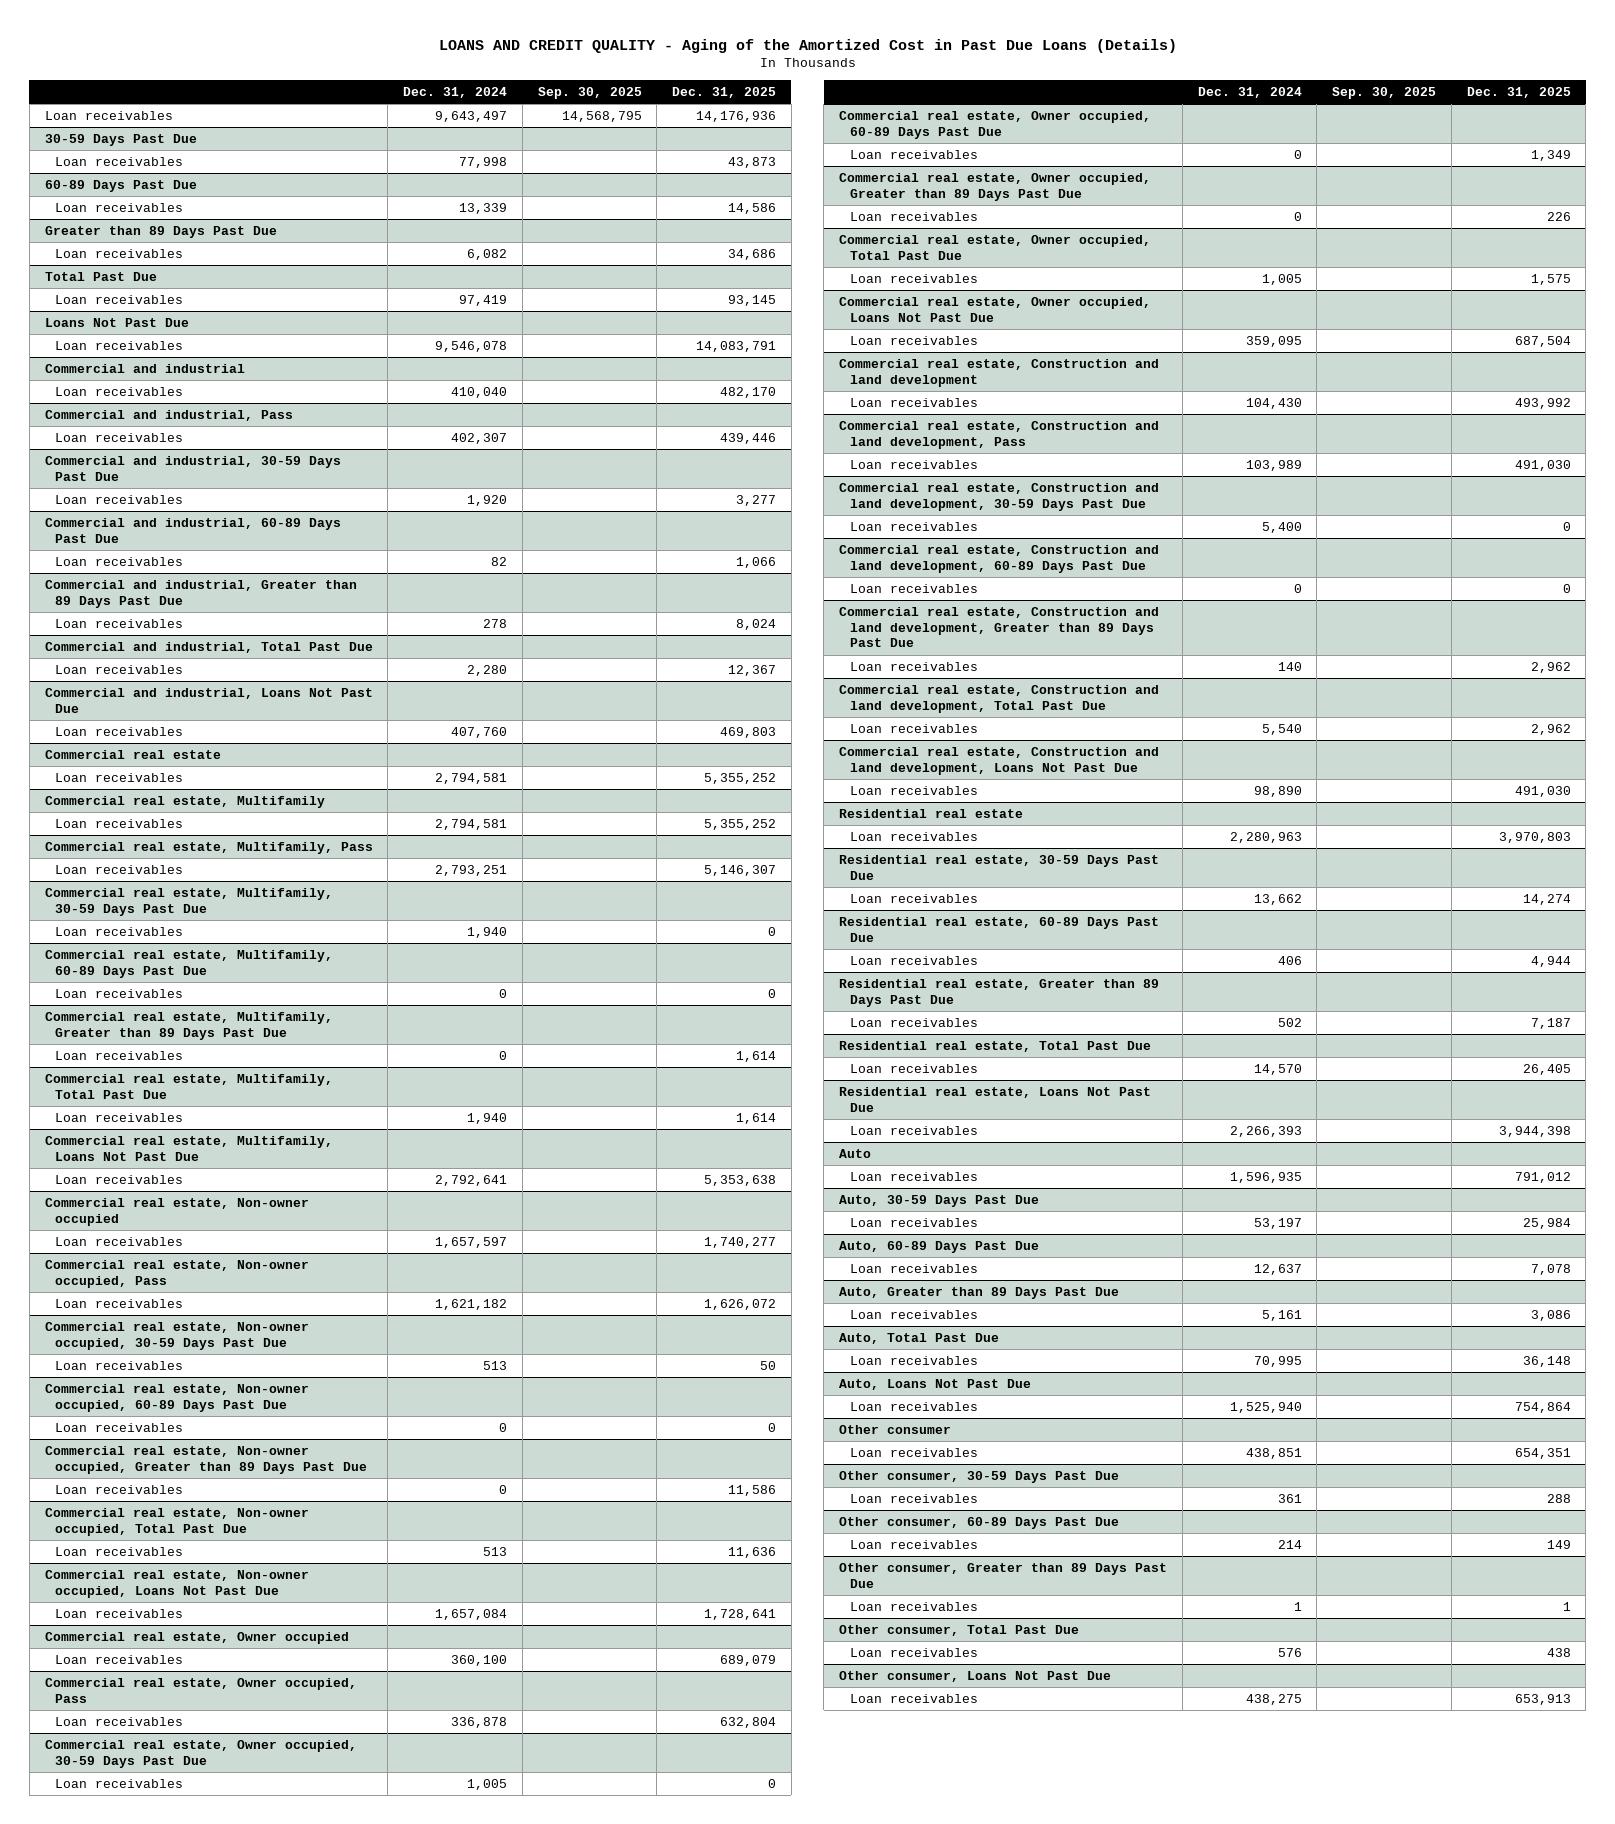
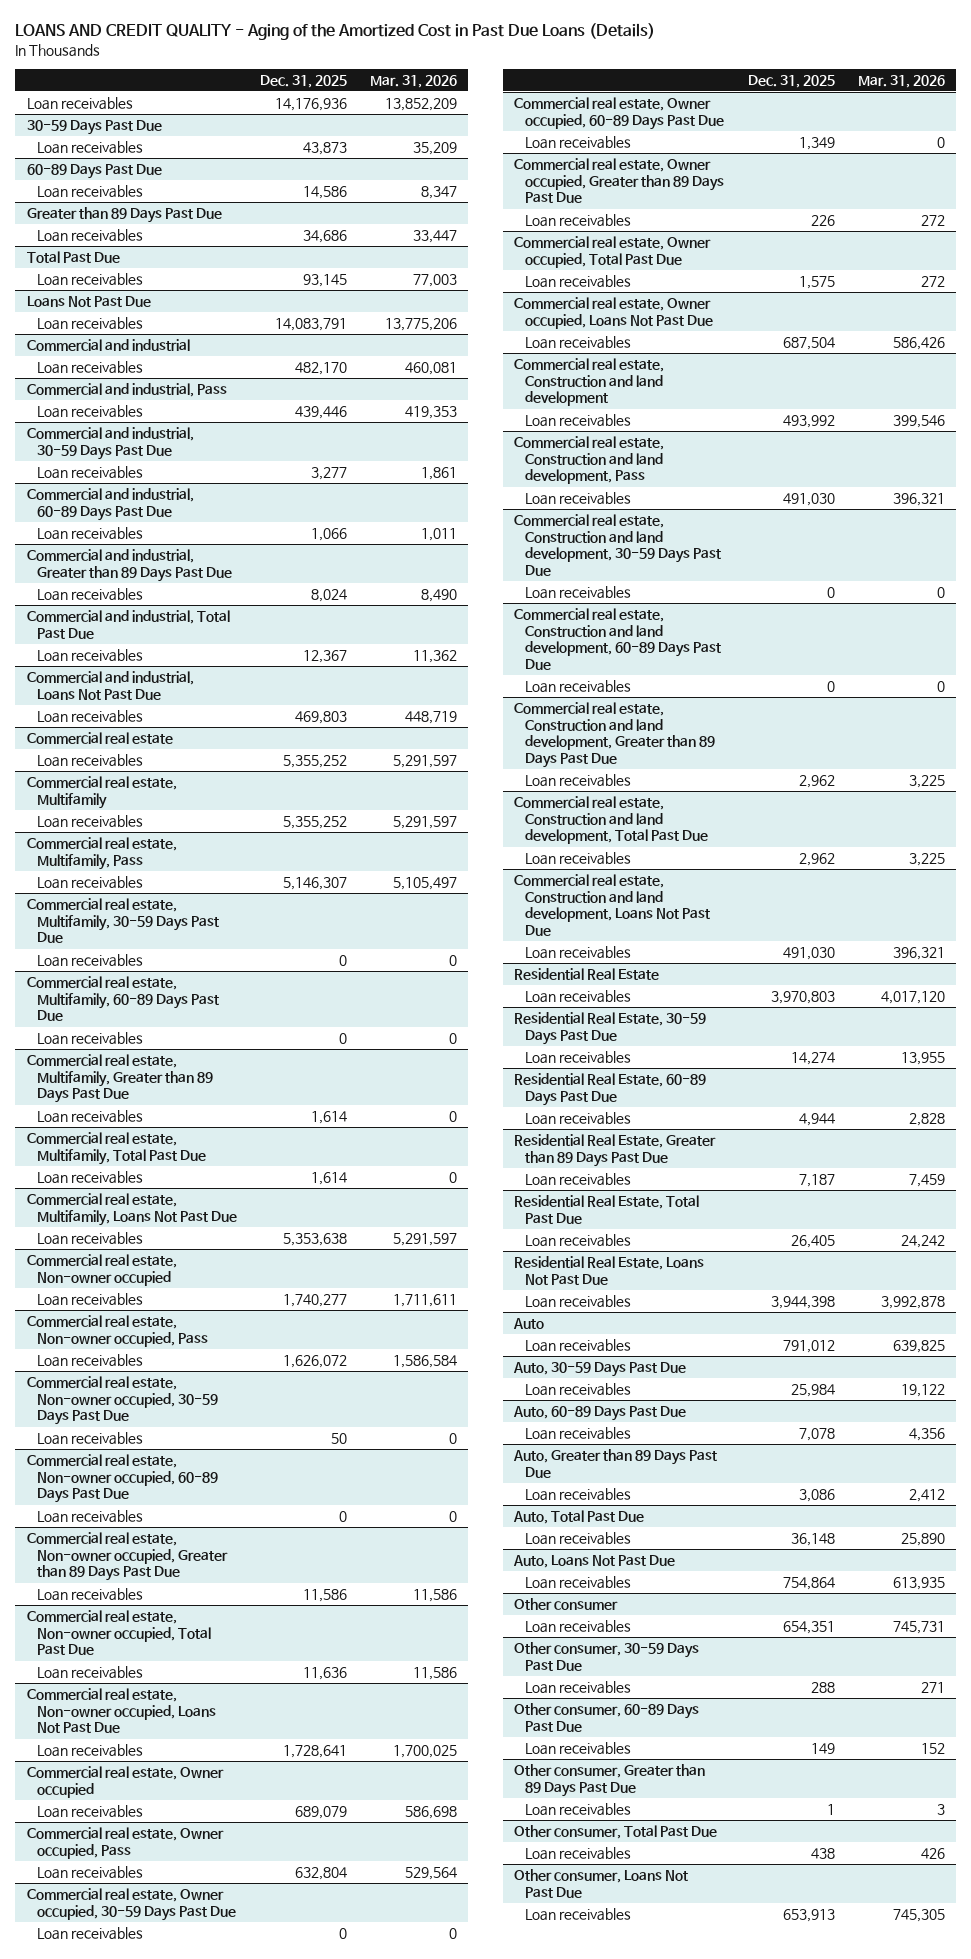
[403,86,508,98] Dec. 31, 2024 -> none
[537,86,642,99] Sep. 30, 2025 -> none
none -> [370,74,458,88] Mar. 31, 2026
[839,808,1024,818] Residential real estate -> [514,968,660,981] Residential Real Estate
[839,854,1160,880] Residential real estate, 30-59 Days Past Due -> [514,1012,707,1045] Residential Real Estate, 30-59 Days Past Due
[839,916,1160,942] Residential real estate, 60-89 Days Past Due -> [514,1073,707,1106] Residential Real Estate, 60-89 Days Past Due
[839,978,1160,1007] Residential real estate, Greater than 89 Days Past Due -> [514,1134,717,1167] Residential Real Estate, Greater than 89 Days Past Due
[839,1040,1152,1052] Residential real estate, Total Past Due -> [514,1195,700,1224] Residential Real Estate, Total Past Due
[839,1086,1152,1112] Residential real estate, Loans Not Past Due -> [514,1256,705,1285] Residential Real Estate, Loans Not Past Due

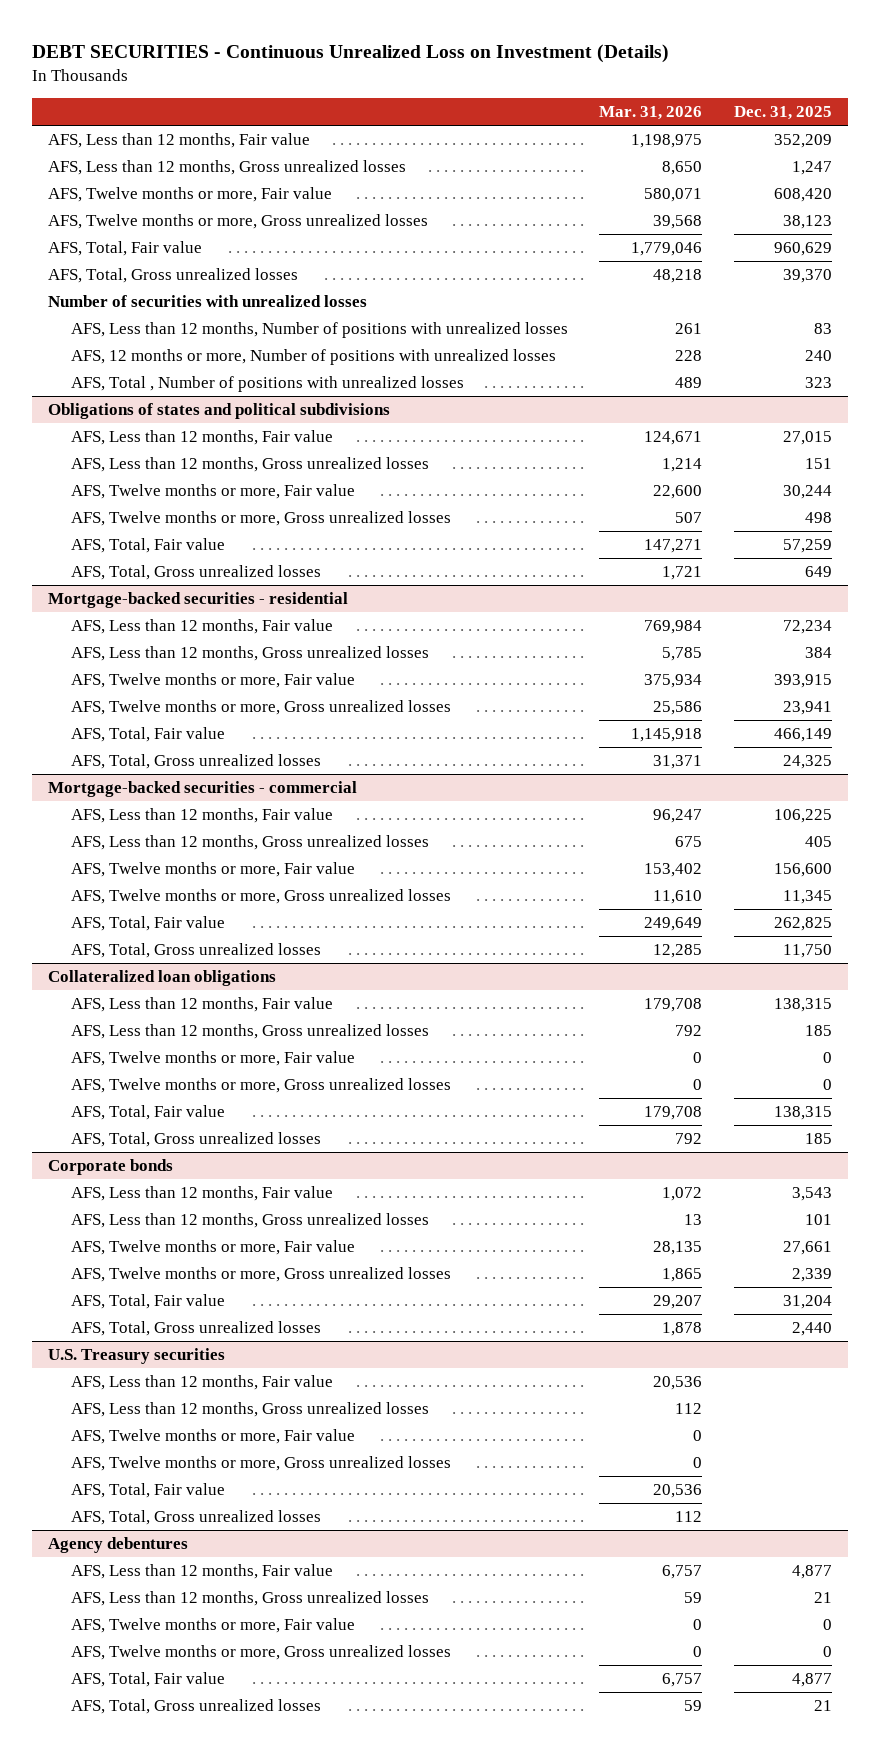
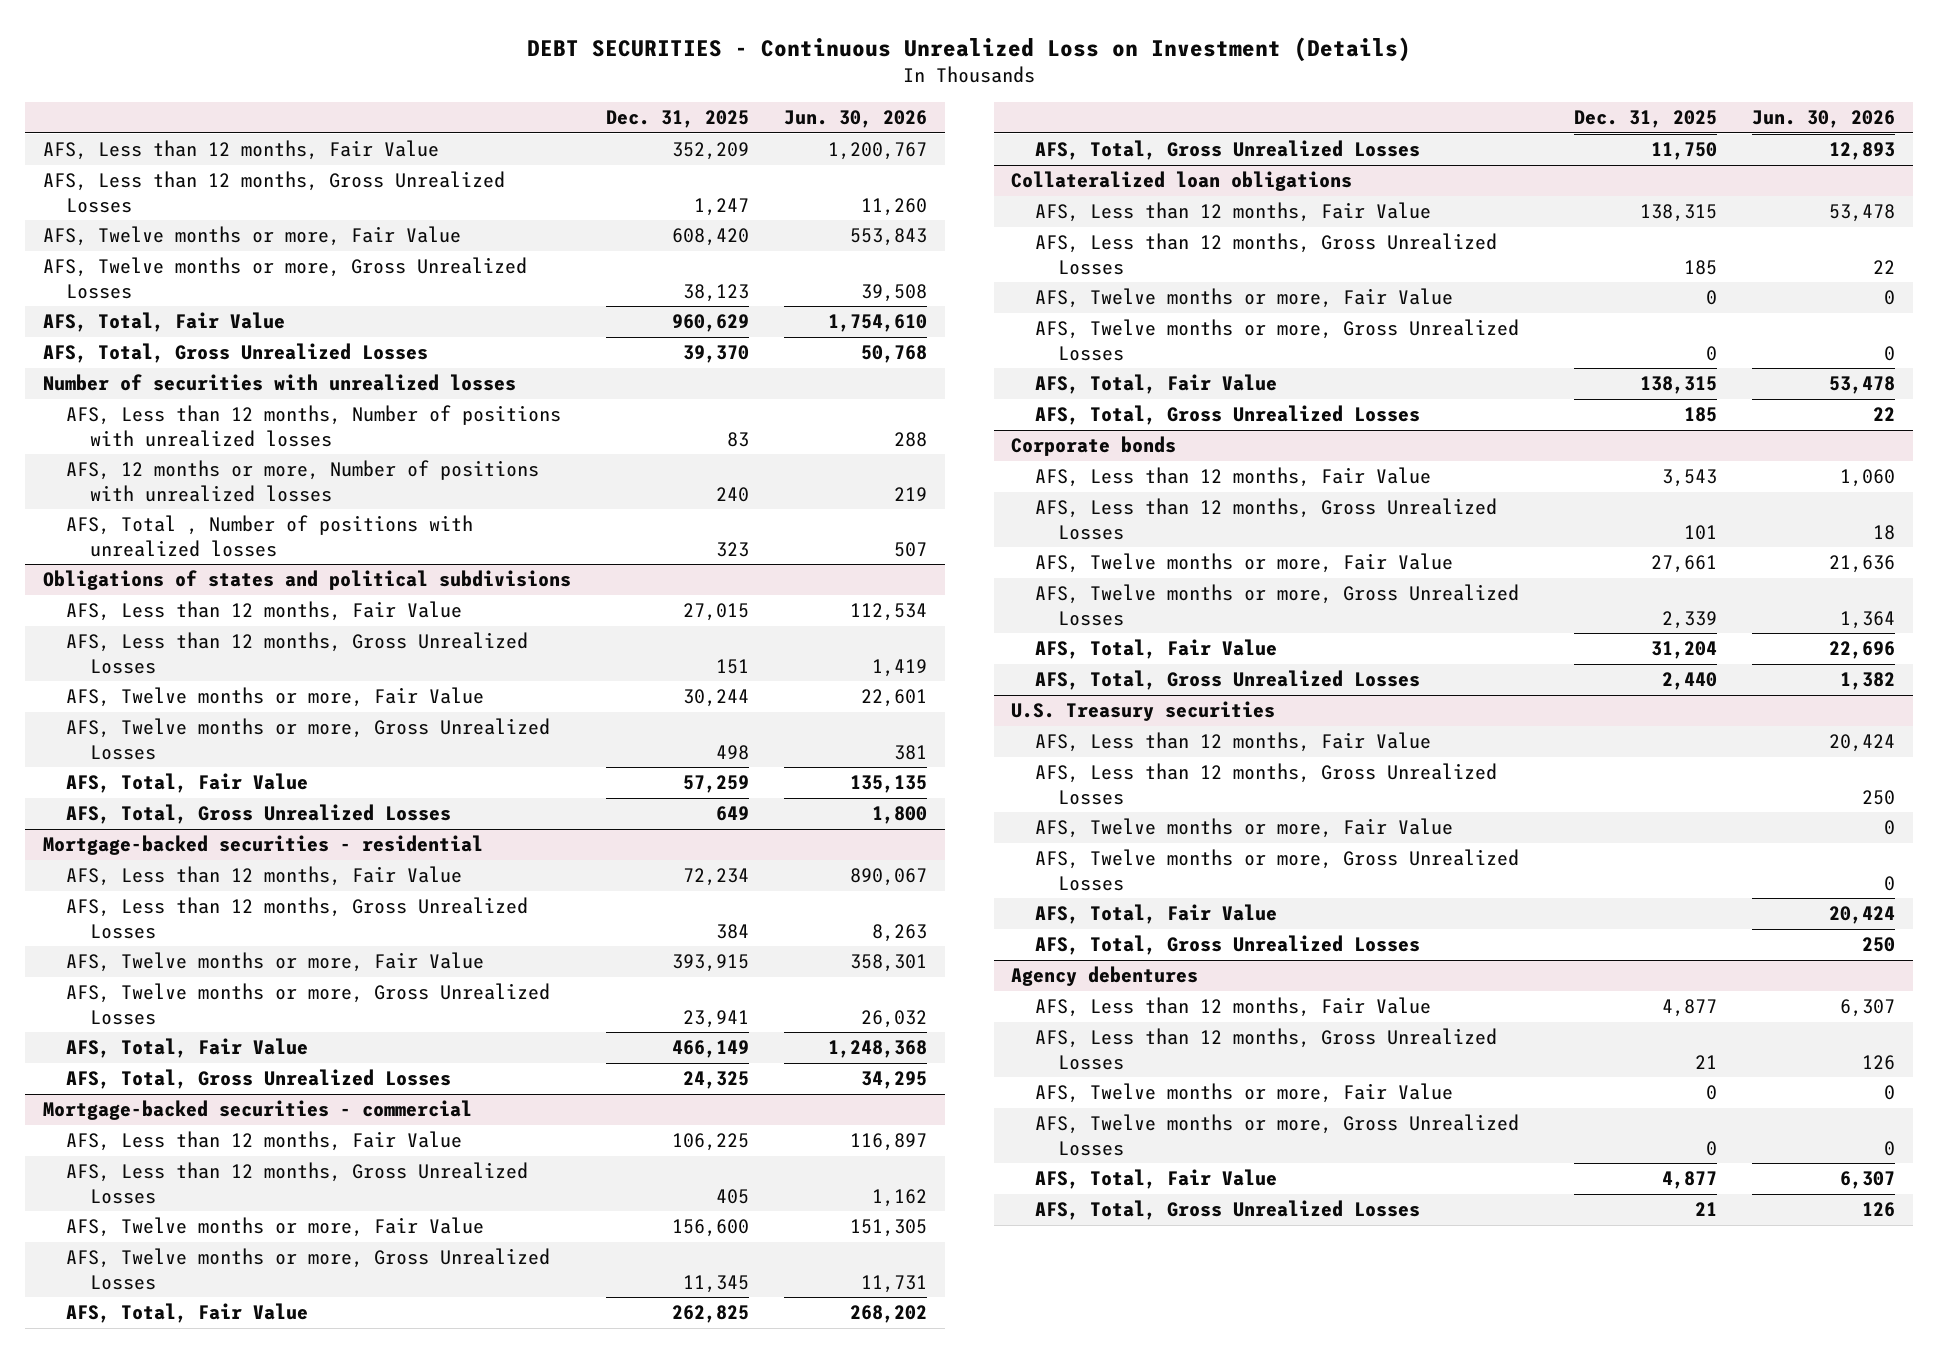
[599,106,703,121] Mar. 31, 2026 -> none
none -> [783,110,927,129] Jun. 30, 2026
[47,133,310,149] AFS, Less than 12 months, Fair value -> [42,140,439,161] AFS, Less than 12 months, Fair Value
[47,160,406,176] AFS, Less than 12 months, Gross unrealized losses -> [42,171,505,213] AFS, Less than 12 months, Gross Unrealized Losses
[47,187,332,203] AFS, Twelve months or more, Fair value -> [42,226,461,247] AFS, Twelve months or more, Fair Value
[47,214,428,230] AFS, Twelve months or more, Gross unrealized losses -> [42,257,527,299] AFS, Twelve months or more, Gross Unrealized Losses
[47,241,202,257] AFS, Total, Fair value -> [42,312,285,333] AFS, Total, Fair Value
[47,268,298,284] AFS, Total, Gross unrealized losses -> [42,343,428,364] AFS, Total, Gross Unrealized Losses
[70,430,333,446] AFS, Less than 12 months, Fair value -> [66,601,463,622] AFS, Less than 12 months, Fair Value
[70,457,429,473] AFS, Less than 12 months, Gross unrealized losses -> [66,632,529,674] AFS, Less than 12 months, Gross Unrealized Losses
[70,484,355,500] AFS, Twelve months or more, Fair value -> [66,687,485,708] AFS, Twelve months or more, Fair Value
[70,511,451,527] AFS, Twelve months or more, Gross unrealized losses -> [66,718,551,760] AFS, Twelve months or more, Gross Unrealized Losses
[70,538,225,554] AFS, Total, Fair value -> [66,773,309,794] AFS, Total, Fair Value
[70,565,321,581] AFS, Total, Gross unrealized losses -> [66,804,452,825] AFS, Total, Gross Unrealized Losses
[70,619,333,635] AFS, Less than 12 months, Fair value -> [66,866,463,887] AFS, Less than 12 months, Fair Value
[70,646,429,662] AFS, Less than 12 months, Gross unrealized losses -> [66,897,529,939] AFS, Less than 12 months, Gross Unrealized Losses
[70,673,355,689] AFS, Twelve months or more, Fair value -> [66,952,485,973] AFS, Twelve months or more, Fair Value
[70,700,451,716] AFS, Twelve months or more, Gross unrealized losses -> [66,983,551,1025] AFS, Twelve months or more, Gross Unrealized Losses
[70,727,225,743] AFS, Total, Fair value -> [66,1038,309,1059] AFS, Total, Fair Value
[70,754,321,770] AFS, Total, Gross unrealized losses -> [66,1069,452,1090] AFS, Total, Gross Unrealized Losses
[70,808,333,824] AFS, Less than 12 months, Fair value -> [66,1131,463,1152] AFS, Less than 12 months, Fair Value
[70,835,429,851] AFS, Less than 12 months, Gross unrealized losses -> [66,1162,529,1204] AFS, Less than 12 months, Gross Unrealized Losses
[70,862,355,878] AFS, Twelve months or more, Fair value -> [66,1217,485,1238] AFS, Twelve months or more, Fair Value
[70,889,451,905] AFS, Twelve months or more, Gross unrealized losses -> [66,1248,551,1290] AFS, Twelve months or more, Gross Unrealized Losses
[70,916,225,932] AFS, Total, Fair value -> [66,1303,309,1324] AFS, Total, Fair Value
[70,943,321,959] AFS, Total, Gross unrealized losses -> [1034,140,1420,161] AFS, Total, Gross Unrealized Losses
[70,997,333,1013] AFS, Less than 12 months, Fair value -> [1034,202,1431,223] AFS, Less than 12 months, Fair Value
[70,1024,429,1040] AFS, Less than 12 months, Gross unrealized losses -> [1034,233,1497,275] AFS, Less than 12 months, Gross Unrealized Losses
[70,1051,355,1067] AFS, Twelve months or more, Fair value -> [1034,288,1453,309] AFS, Twelve months or more, Fair Value
[70,1078,451,1094] AFS, Twelve months or more, Gross unrealized losses -> [1034,319,1519,361] AFS, Twelve months or more, Gross Unrealized Losses
[70,1105,225,1121] AFS, Total, Fair value -> [1034,374,1277,395] AFS, Total, Fair Value
[70,1132,321,1148] AFS, Total, Gross unrealized losses -> [1034,405,1420,426] AFS, Total, Gross Unrealized Losses
[70,1186,333,1202] AFS, Less than 12 months, Fair value -> [1034,467,1431,488] AFS, Less than 12 months, Fair Value
[70,1213,429,1229] AFS, Less than 12 months, Gross unrealized losses -> [1034,498,1497,540] AFS, Less than 12 months, Gross Unrealized Losses
[70,1240,355,1256] AFS, Twelve months or more, Fair value -> [1034,553,1453,574] AFS, Twelve months or more, Fair Value
[70,1267,451,1283] AFS, Twelve months or more, Gross unrealized losses -> [1034,584,1519,626] AFS, Twelve months or more, Gross Unrealized Losses
[70,1294,225,1310] AFS, Total, Fair value -> [1034,639,1277,660] AFS, Total, Fair Value
[70,1321,321,1337] AFS, Total, Gross unrealized losses -> [1034,670,1420,691] AFS, Total, Gross Unrealized Losses
[70,1375,333,1391] AFS, Less than 12 months, Fair value -> [1034,732,1431,753] AFS, Less than 12 months, Fair Value
[70,1402,429,1418] AFS, Less than 12 months, Gross unrealized losses -> [1034,763,1497,805] AFS, Less than 12 months, Gross Unrealized Losses
[70,1429,355,1445] AFS, Twelve months or more, Fair value -> [1034,818,1453,839] AFS, Twelve months or more, Fair Value
[70,1456,451,1472] AFS, Twelve months or more, Gross unrealized losses -> [1034,849,1519,891] AFS, Twelve months or more, Gross Unrealized Losses
[70,1483,225,1499] AFS, Total, Fair value -> [1034,904,1277,925] AFS, Total, Fair Value
[70,1510,321,1526] AFS, Total, Gross unrealized losses -> [1034,935,1420,956] AFS, Total, Gross Unrealized Losses
[70,1564,333,1580] AFS, Less than 12 months, Fair value -> [1034,997,1431,1018] AFS, Less than 12 months, Fair Value
[70,1591,429,1607] AFS, Less than 12 months, Gross unrealized losses -> [1034,1028,1497,1070] AFS, Less than 12 months, Gross Unrealized Losses
[70,1618,355,1634] AFS, Twelve months or more, Fair value -> [1034,1083,1453,1104] AFS, Twelve months or more, Fair Value
[70,1645,451,1661] AFS, Twelve months or more, Gross unrealized losses -> [1034,1114,1519,1156] AFS, Twelve months or more, Gross Unrealized Losses
[70,1672,225,1688] AFS, Total, Fair value -> [1034,1169,1277,1190] AFS, Total, Fair Value
[70,1699,321,1715] AFS, Total, Gross unrealized losses -> [1034,1200,1420,1221] AFS, Total, Gross Unrealized Losses

